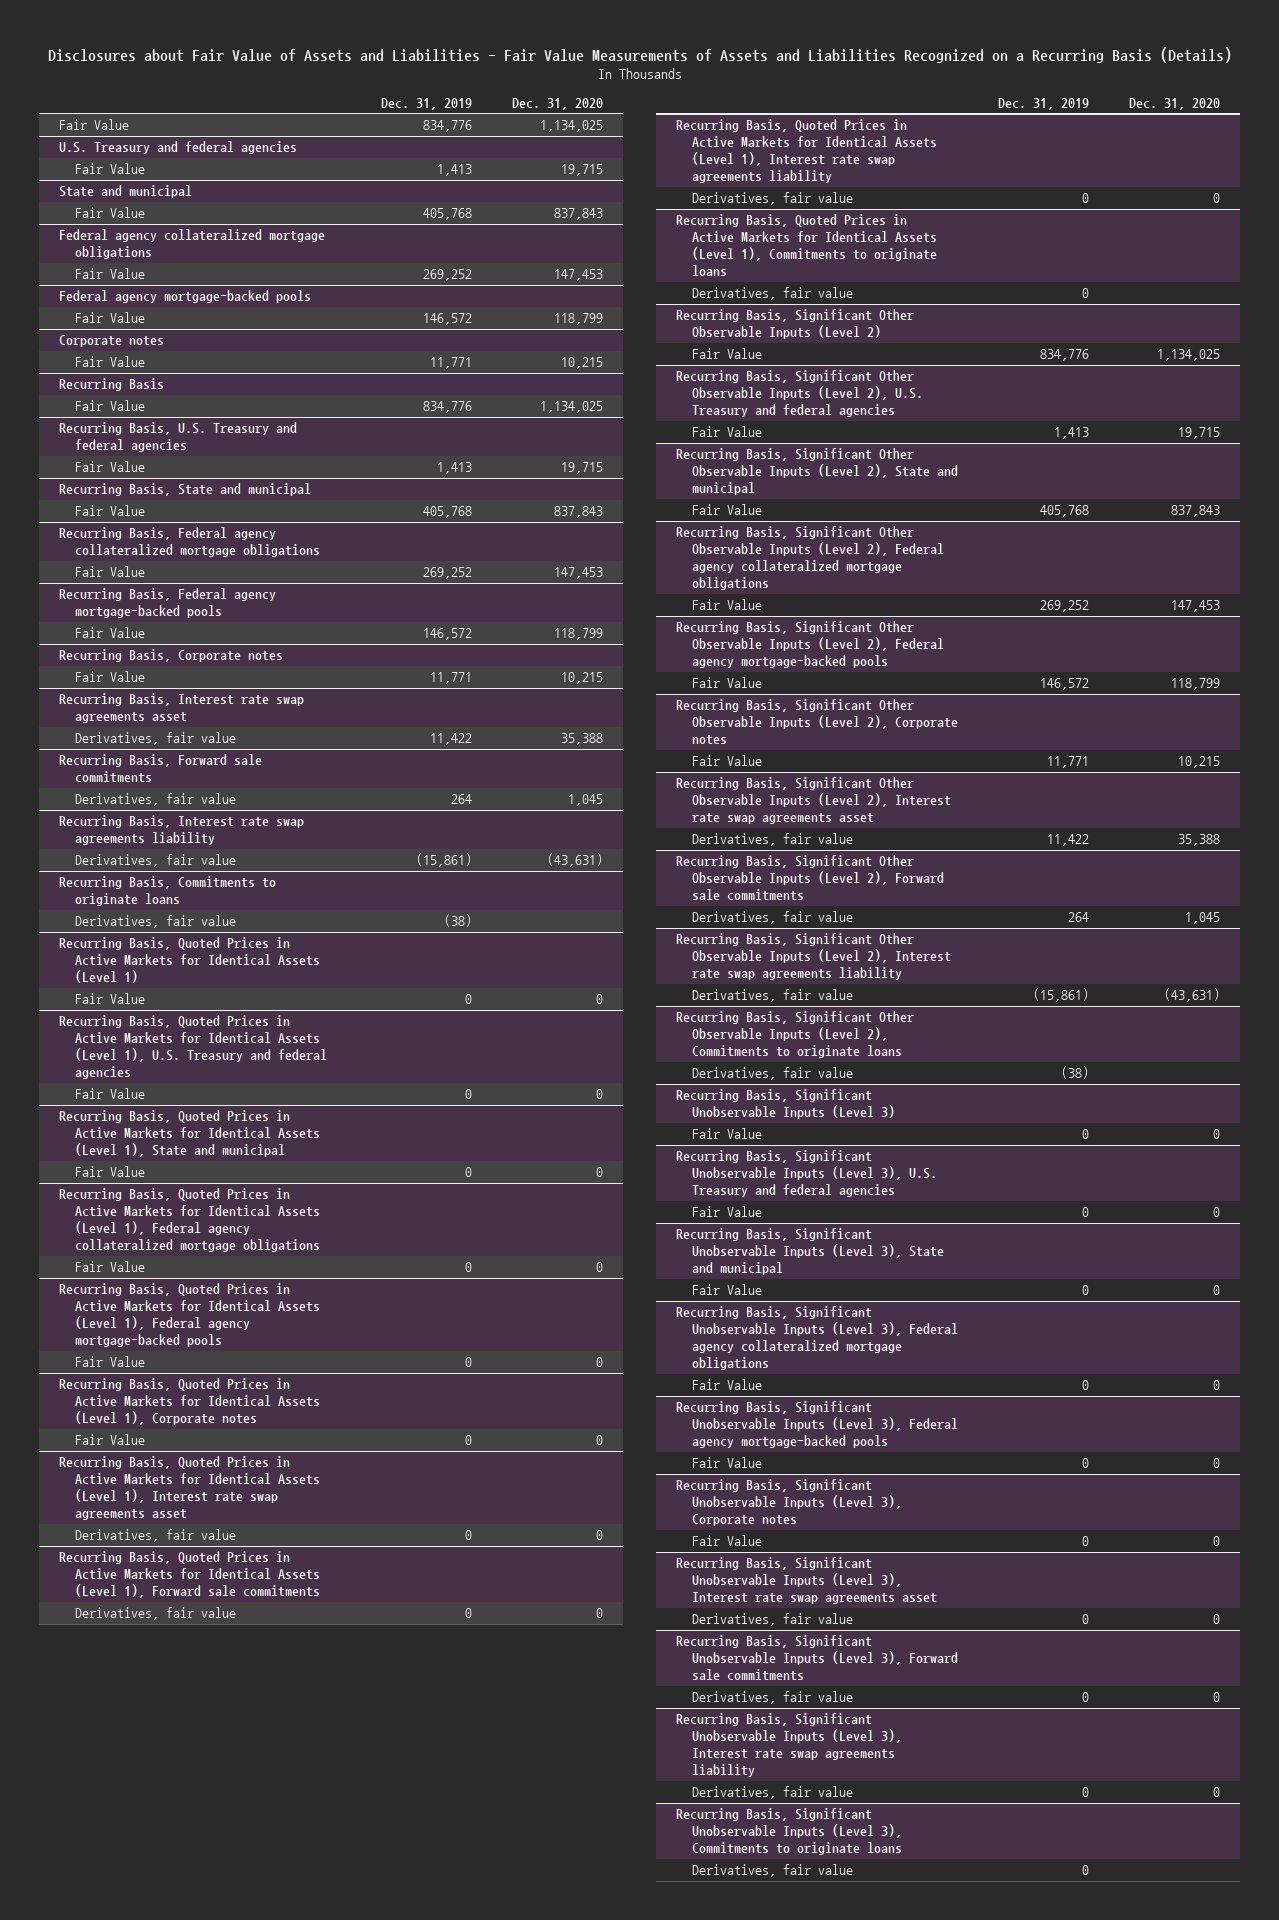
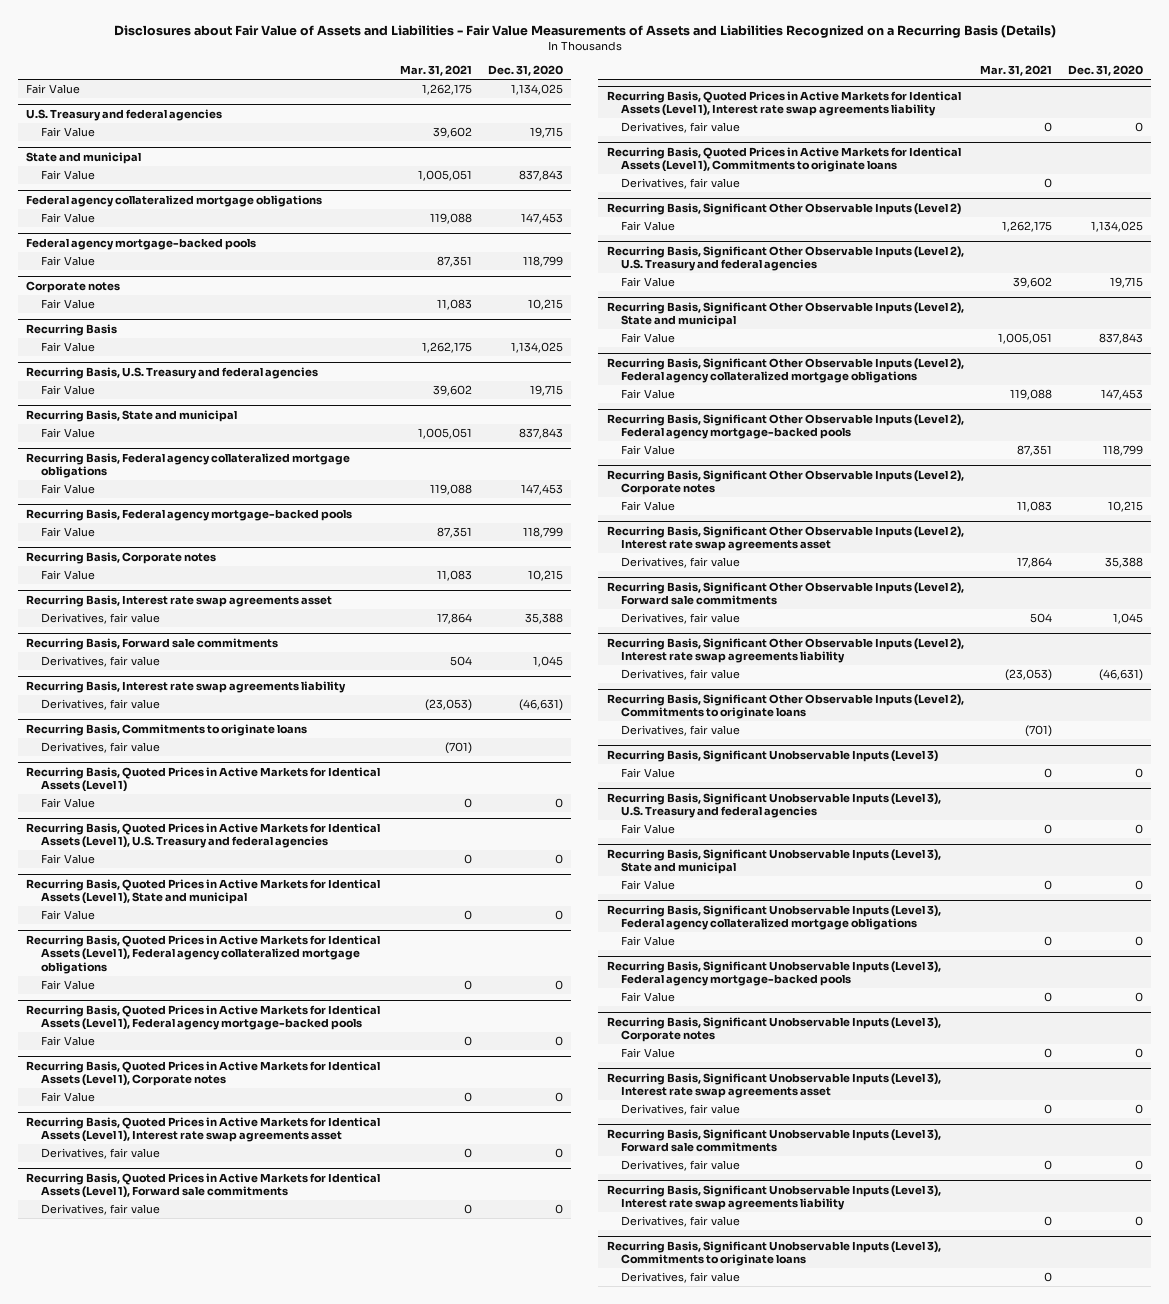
[380,97,472,110] Dec. 31, 2019 -> none
none -> [399,65,472,77] Mar. 31, 2021
[546,853,603,868] (43,631) -> [518,698,563,711] (46,631)
[1163,988,1220,1003] (43,631) -> [1098,668,1143,681] (46,631)

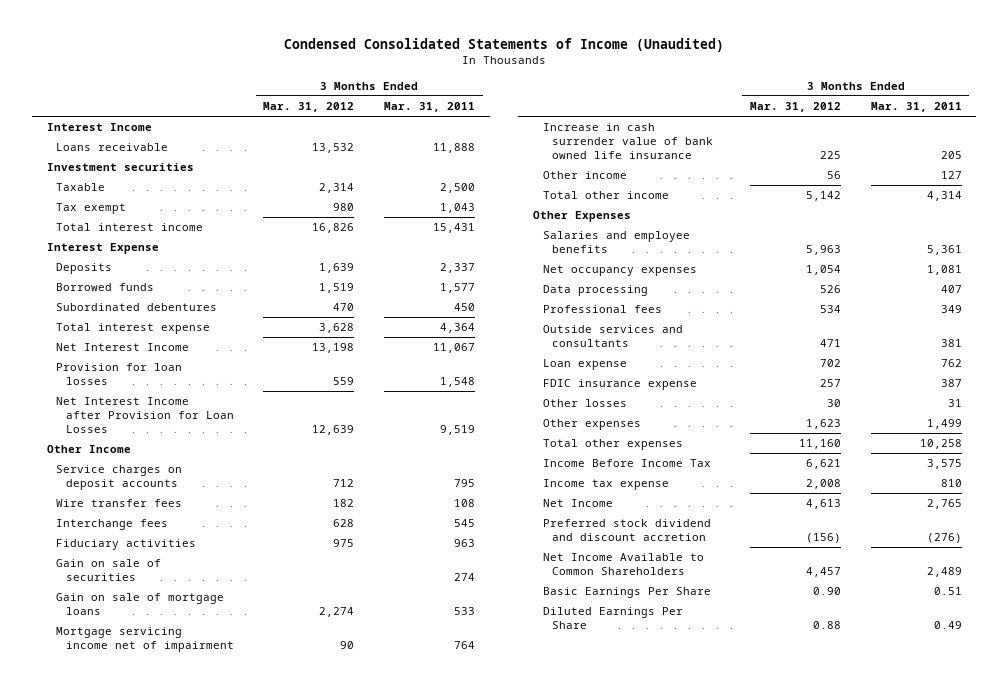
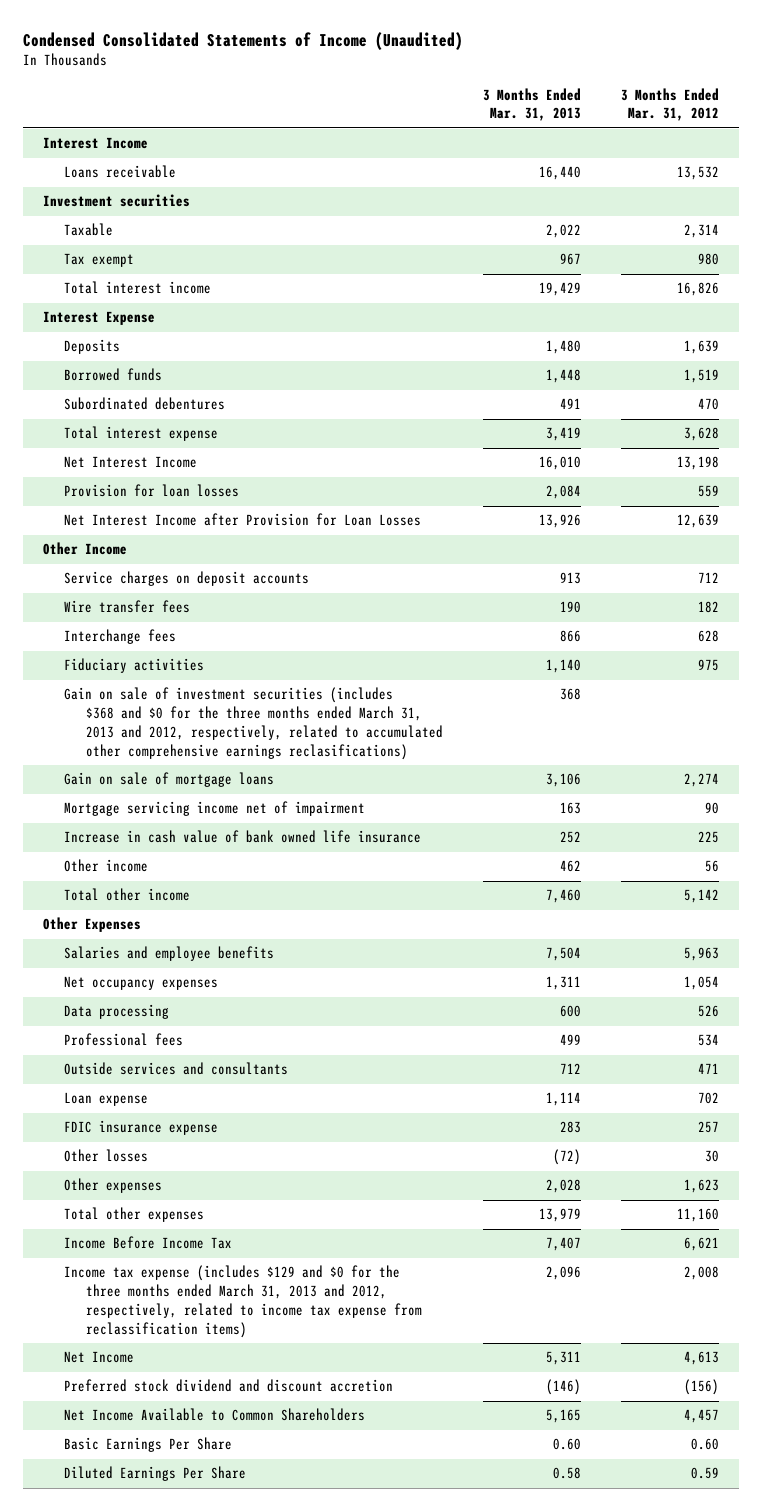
[384,101,476,112] Mar. 31, 2011 -> none
none -> [482,87,581,122] 3 Months Ended Mar. 31, 2013
[56,559,162,582] Gain on sale of securities -> [64,687,443,761] Gain on sale of investment securities (includes $368 and $0 for the three months ended March 31, 2013 and 2012, respectively, related to accumulated other comprehensive earnings reclasifications)
[542,123,713,160] Increase in cash surrender value of bank owned life insurance -> [64,830,422,844] Increase in cash value of bank owned life insurance
[542,479,669,491] Income tax expense -> [64,1265,422,1339] Income tax expense (includes $129 and $0 for the three months ended March 31, 2013 and 2012, respectively, related to income tax expense from reclassification items)
[812,587,841,596] 0.90 -> [690,1438,719,1451] 0.60
[812,621,841,630] 0.88 -> [690,1467,719,1480] 0.59

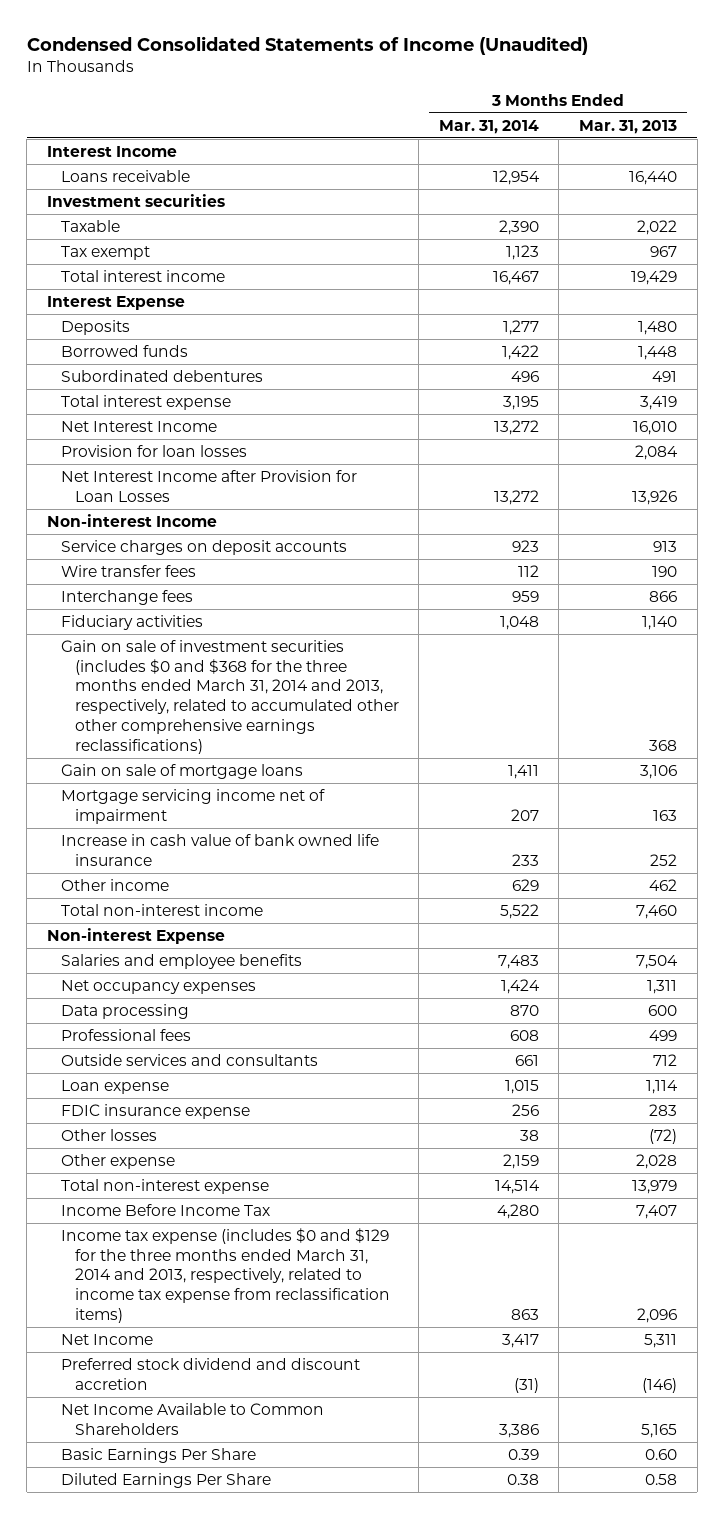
[620,87,719,122] 3 Months Ended Mar. 31, 2012 -> none
none -> [438,119,539,134] Mar. 31, 2014
[42,542,127,556] Other Income -> [47,513,218,527] Non-interest Income
[64,687,443,761] Gain on sale of investment securities (includes $368 and $0 for the three months ended March 31, 2013 and 2012, respectively, related to accumulated other comprehensive earnings reclasifications) -> [60,639,399,754] Gain on sale of investment securities (includes $0 and $368 for the three months ended March 31, 2014 and 2013, respectively, related to accumulated other other comprehensive earnings reclassifications)
[64,888,191,902] Total other income -> [60,903,263,916] Total non-interest income
[42,917,141,933] Other Expenses -> [47,927,226,944] Non-interest Expense
[64,1178,163,1194] Other expenses -> [60,1153,175,1169] Other expense
[64,1207,205,1223] Total other expenses -> [60,1178,269,1194] Total non-interest expense
[64,1265,422,1339] Income tax expense (includes $129 and $0 for the three months ended March 31, 2013 and 2012, respectively, related to income tax expense from reclassification items) -> [60,1227,390,1323] Income tax expense (includes $0 and $129 for the three months ended March 31, 2014 and 2013, respectively, related to income tax expense from reclassification items)

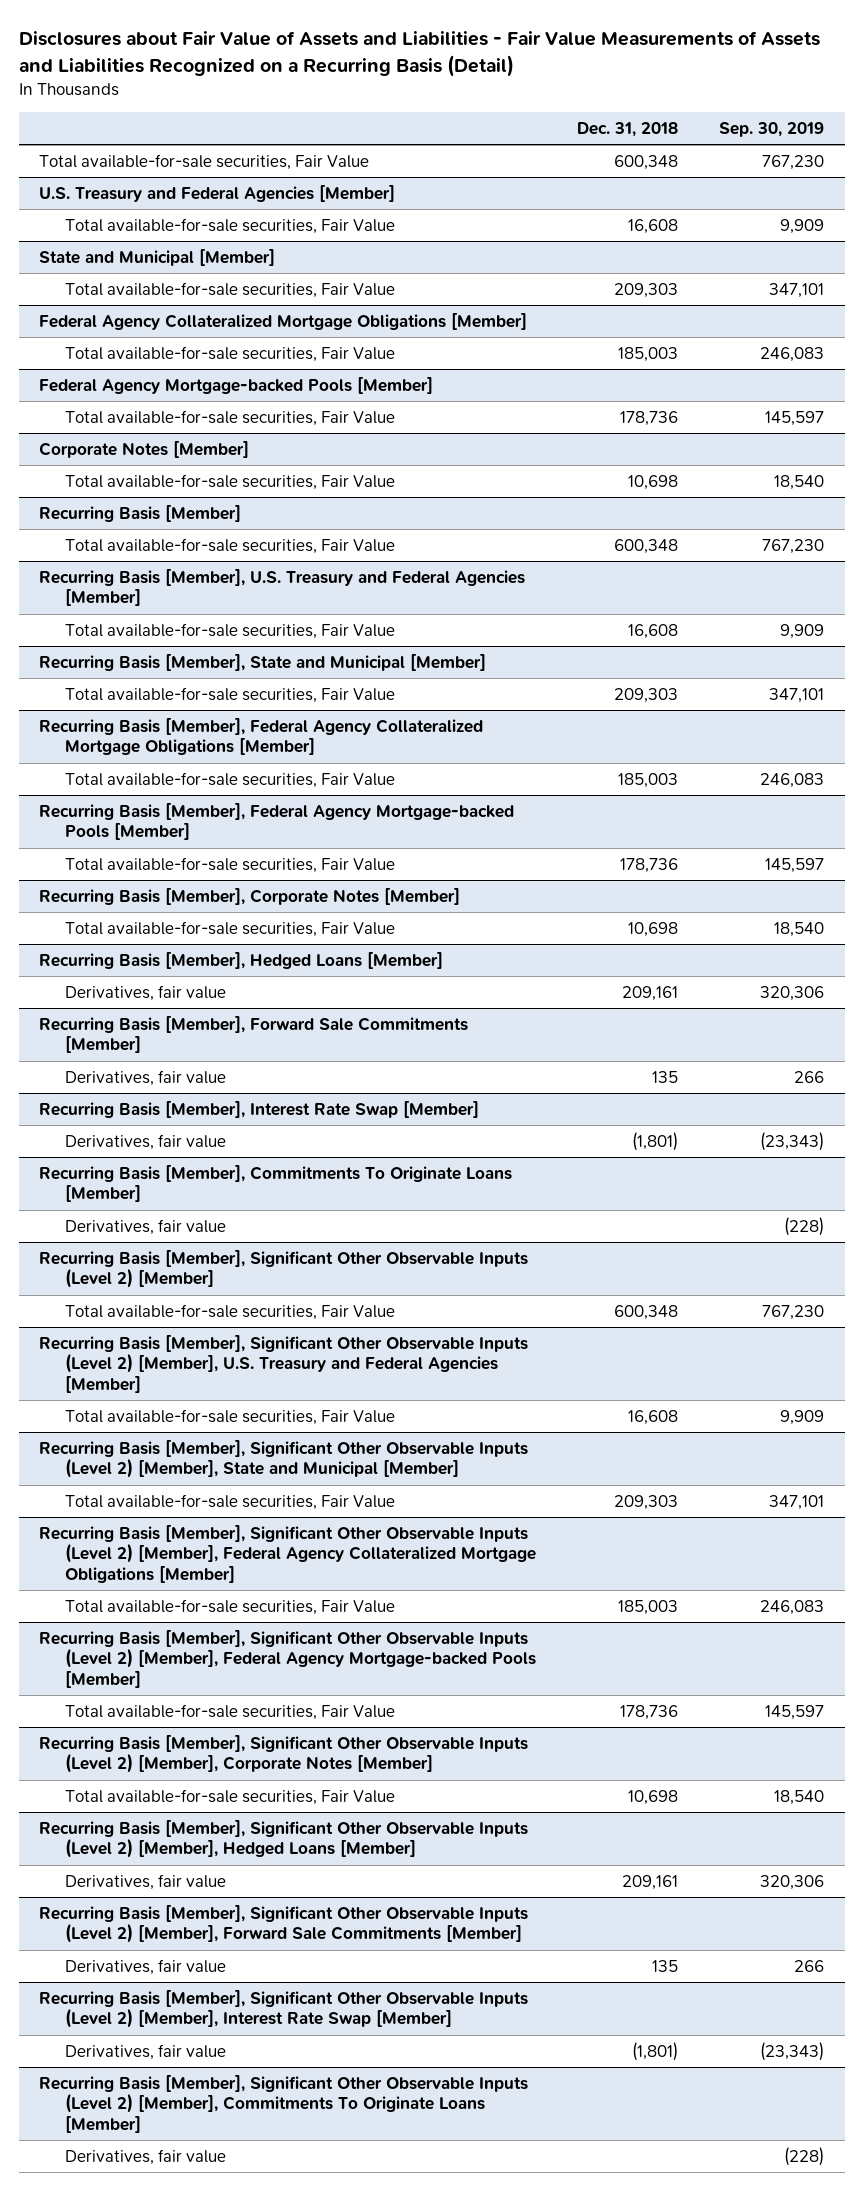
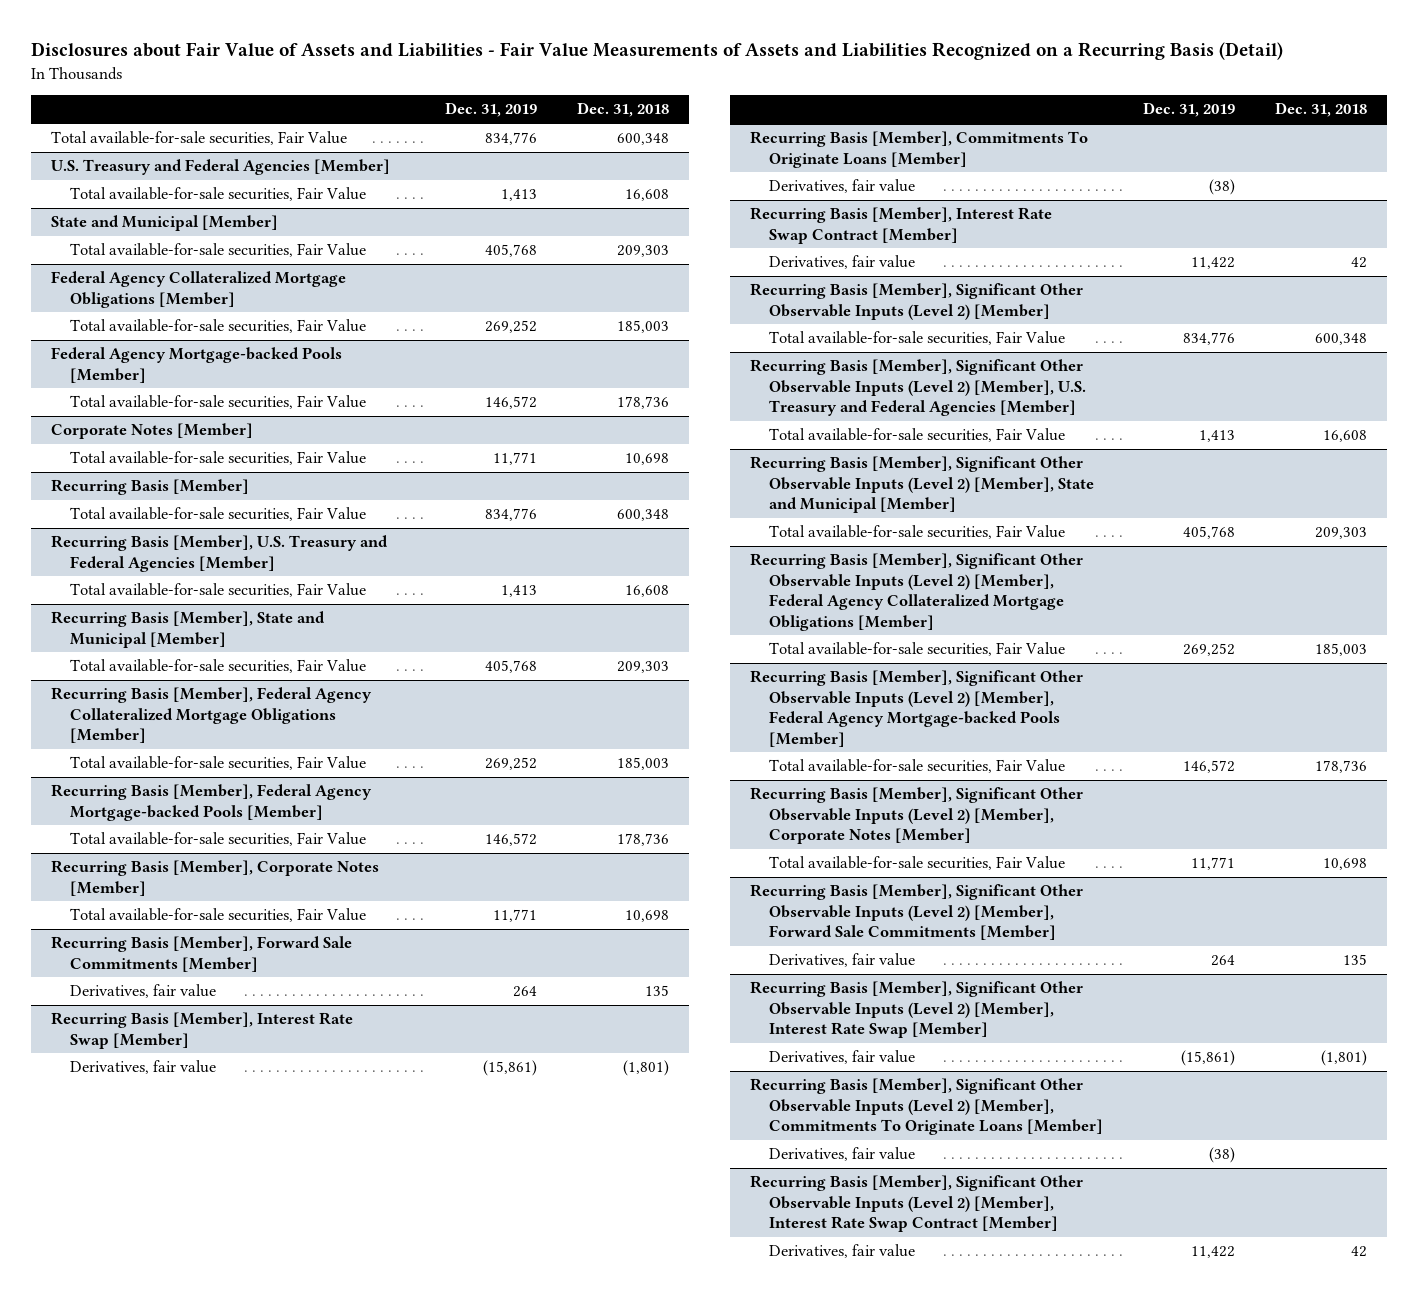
[719,121,825,137] Sep. 30, 2019 -> none
none -> [444,102,537,118] Dec. 31, 2019
[39,951,444,969] Recurring Basis [Member], Hedged Loans [Member] -> none
[65,984,227,1001] Derivatives, fair value -> none
none -> [749,207,1052,244] Recurring Basis [Member], Interest Rate Swap Contract [Member]
none -> [768,255,915,270] Derivatives, fair value
[39,1819,529,1859] Recurring Basis [Member], Significant Other Observable Inputs (Level 2) [Member], Hedged Loans [Member] -> none
[65,1873,227,1890] Derivatives, fair value -> none
none -> [749,1175,1083,1233] Recurring Basis [Member], Significant Other Observable Inputs (Level 2) [Member], Interest Rate Swap Contract [Member]
none -> [768,1244,915,1259] Derivatives, fair value

